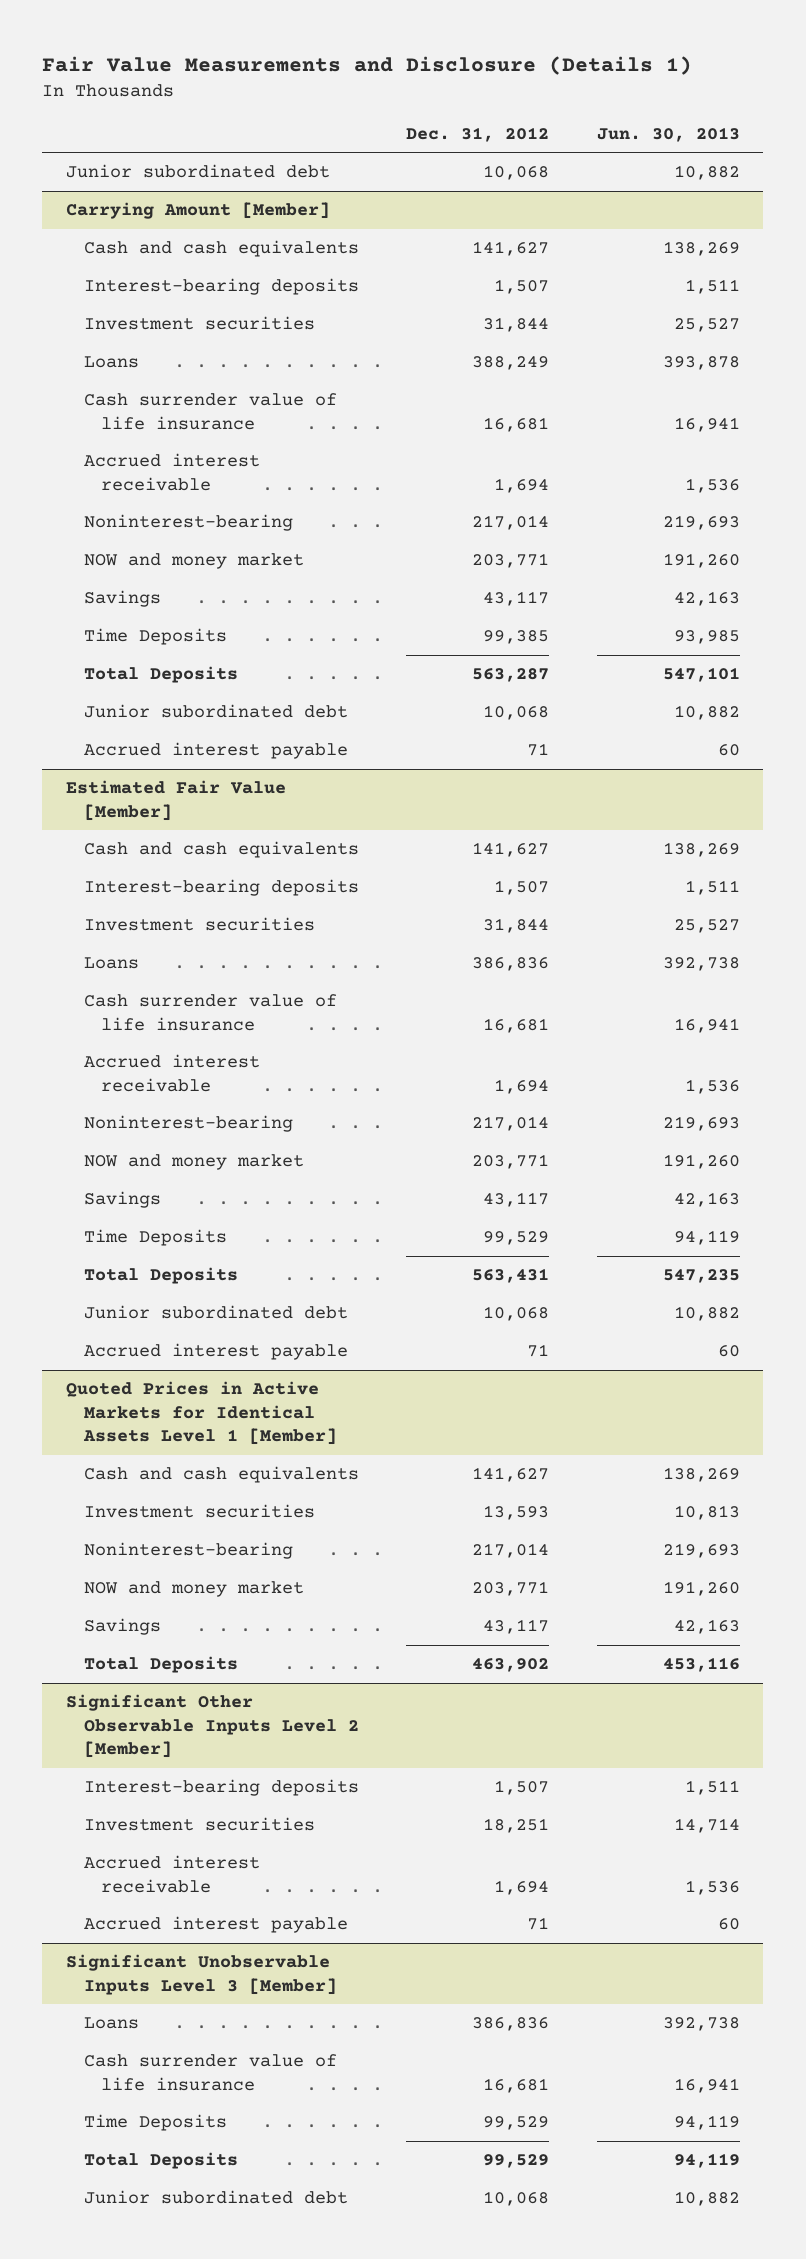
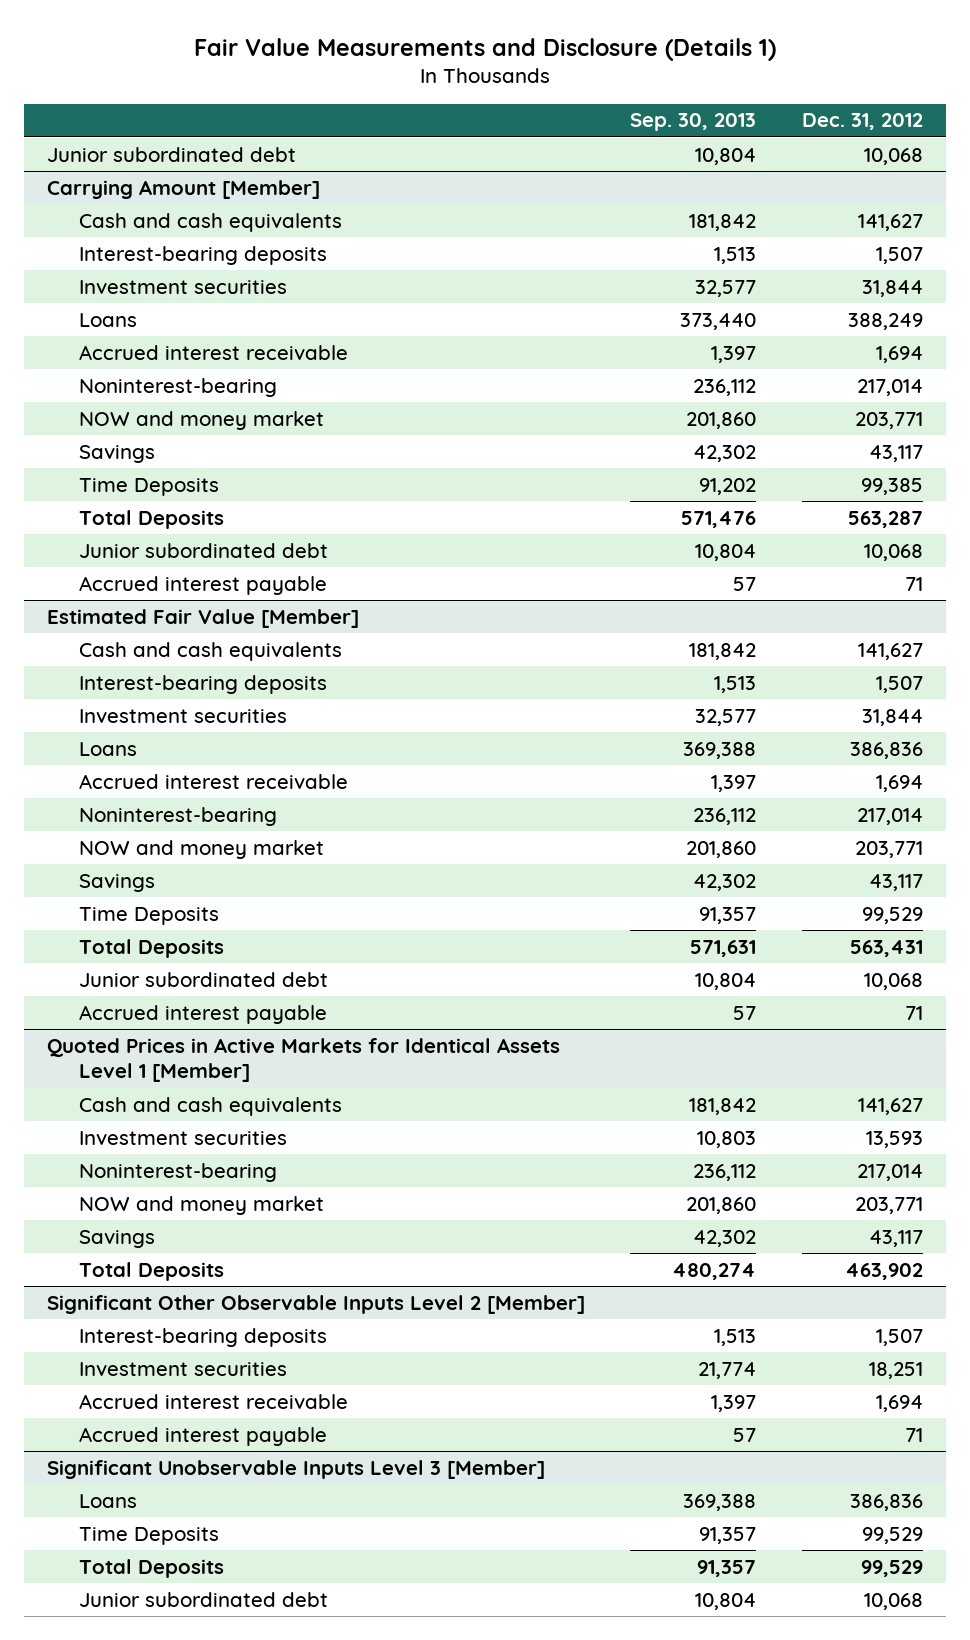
[596,126,740,142] Jun. 30, 2013 -> none
none -> [630,113,757,132] Sep. 30, 2013
[83,393,337,430] Cash surrender value of life insurance -> none
[83,994,337,1031] Cash surrender value of life insurance -> none
[83,2054,337,2091] Cash surrender value of life insurance -> none

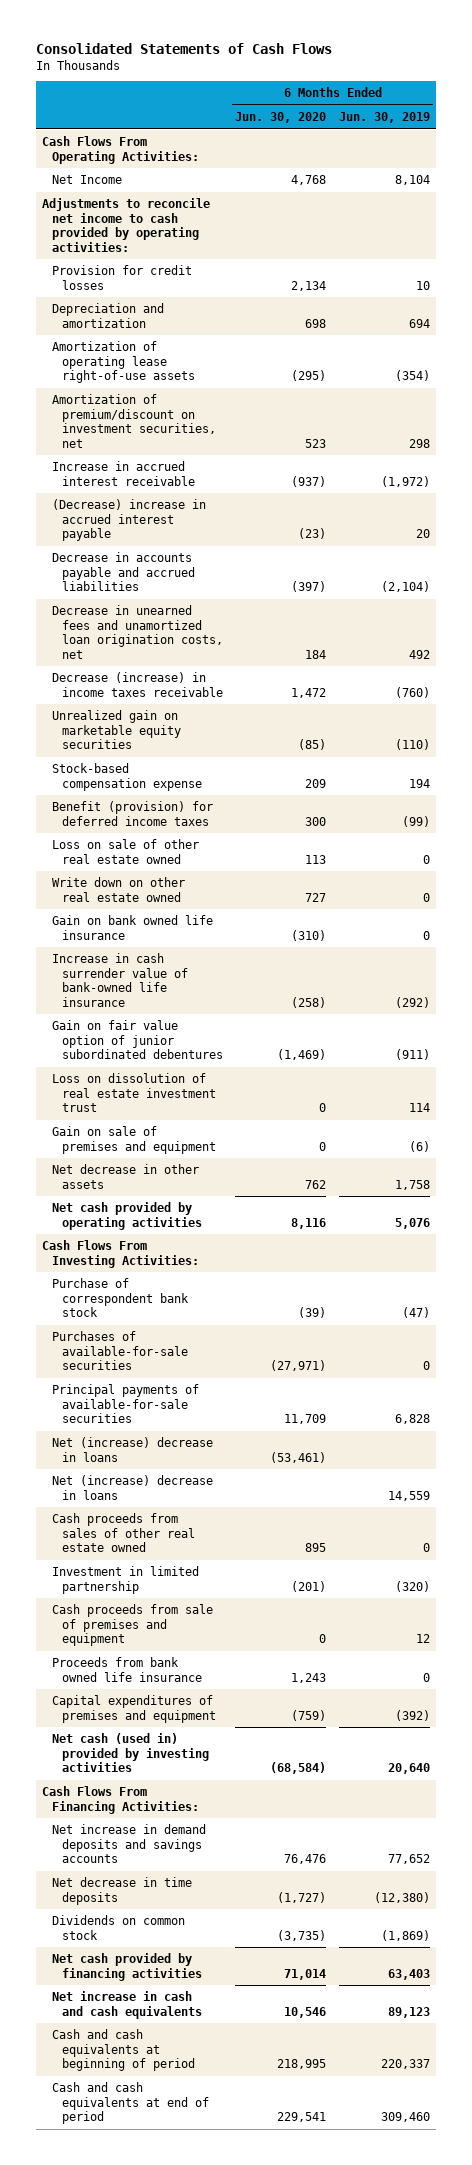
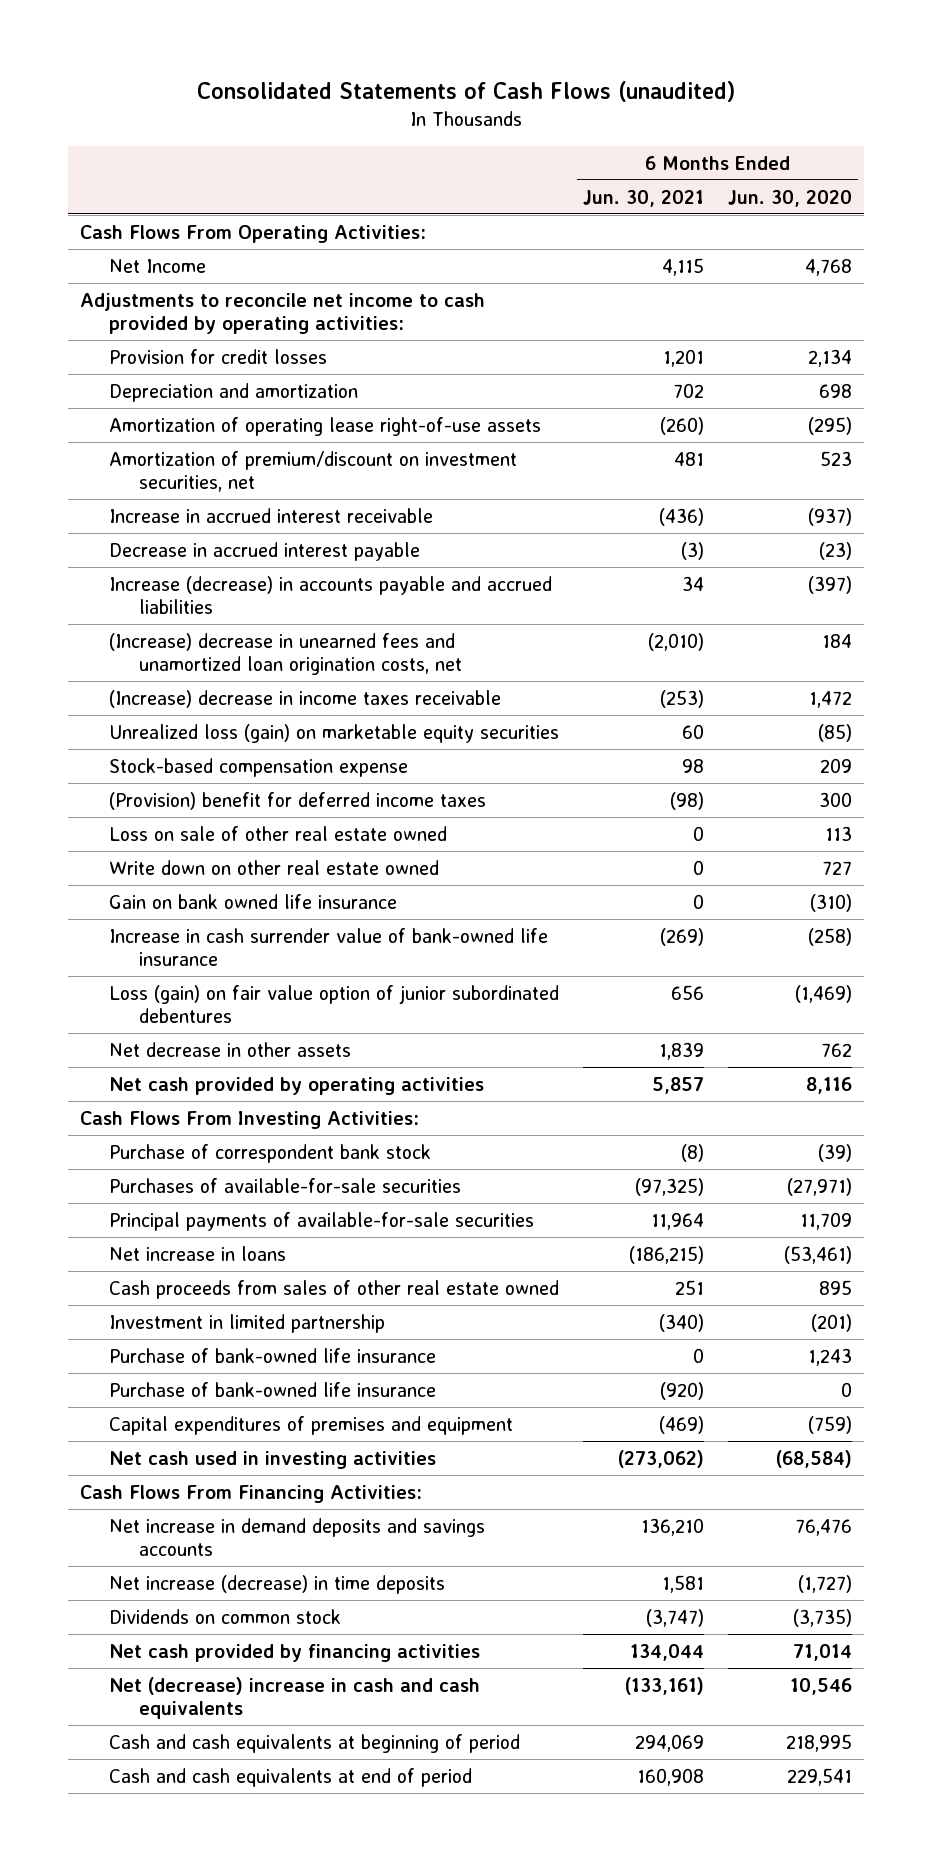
[36,43,333,55] Consolidated Statements of Cash Flows -> [196,80,735,102] Consolidated Statements of Cash Flows (unaudited)
[338,111,430,123] Jun. 30, 2019 -> none
none -> [583,189,705,207] Jun. 30, 2021
[52,499,207,542] (Decrease) increase in accrued interest payable -> [109,541,421,561] Decrease in accrued interest payable
[52,552,196,592] Decrease in accounts payable and accrued liabilities -> [109,575,553,615] Increase (decrease) in accounts payable and accrued liabilities
[52,605,224,659] Decrease in unearned fees and unamortized loan origination costs, net -> [109,632,463,676] (Increase) decrease in unearned fees and unamortized loan origination costs, net
[52,672,224,697] Decrease (increase) in income taxes receivable -> [109,689,502,708] (Increase) decrease in income taxes receivable
[52,710,182,750] Unrealized gain on marketable equity securities -> [109,723,560,743] Unrealized loss (gain) on marketable equity securities
[52,801,214,826] Benefit (provision) for deferred income taxes -> [109,791,487,810] (Provision) benefit for deferred income taxes
[52,1073,217,1113] Loss on dissolution of real estate investment trust -> none
[52,1126,217,1154] Gain on sale of premises and equipment -> none
[52,1020,224,1060] Gain on fair value option of junior subordinated debentures -> [109,984,560,1024] Loss (gain) on fair value option of junior subordinated debentures
[52,1475,214,1500] Net (increase) decrease in loans -> none
[52,1437,214,1462] Net (increase) decrease in loans -> [109,1245,287,1261] Net increase in loans
[52,1604,214,1647] Cash proceeds from sale of premises and equipment -> none
[52,1657,203,1682] Proceeds from bank owned life insurance -> [109,1347,437,1363] Purchase of bank-owned life insurance
none -> [109,1381,437,1397] Purchase of bank-owned life insurance
[52,1733,210,1773] Net cash (used in) provided by investing activities -> [109,1450,437,1469] Net cash used in investing activities
[52,1877,193,1905] Net decrease in time deposits -> [109,1574,446,1594] Net increase (decrease) in time deposits
[52,1991,203,2019] Net increase in cash and cash equivalents -> [109,1676,481,1720] Net (decrease) increase in cash and cash equivalents

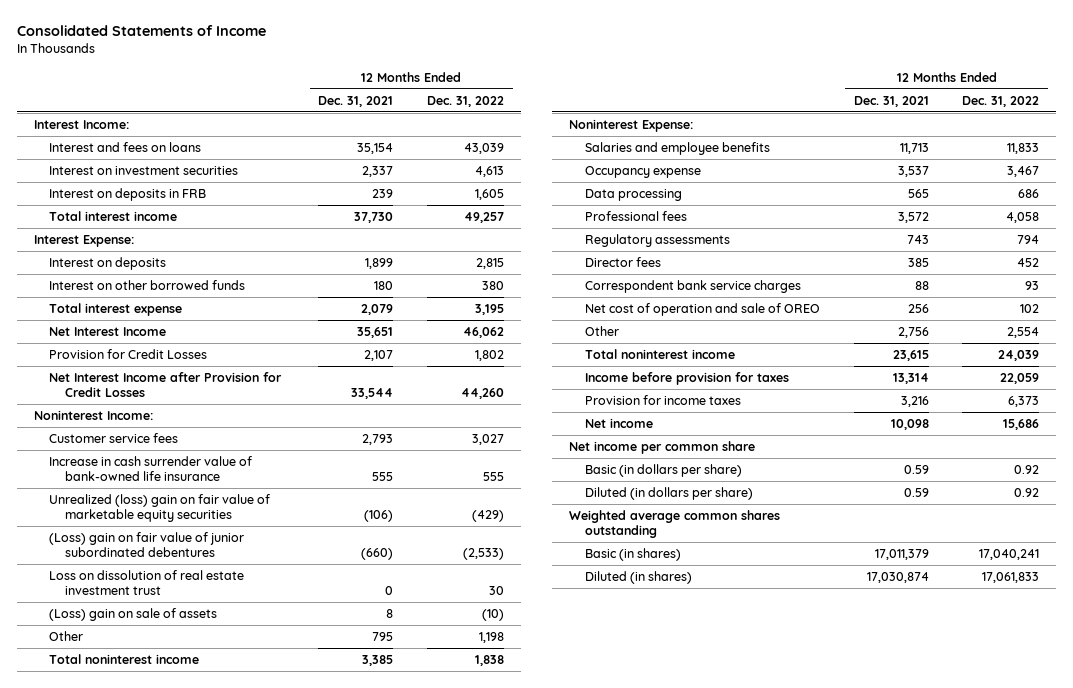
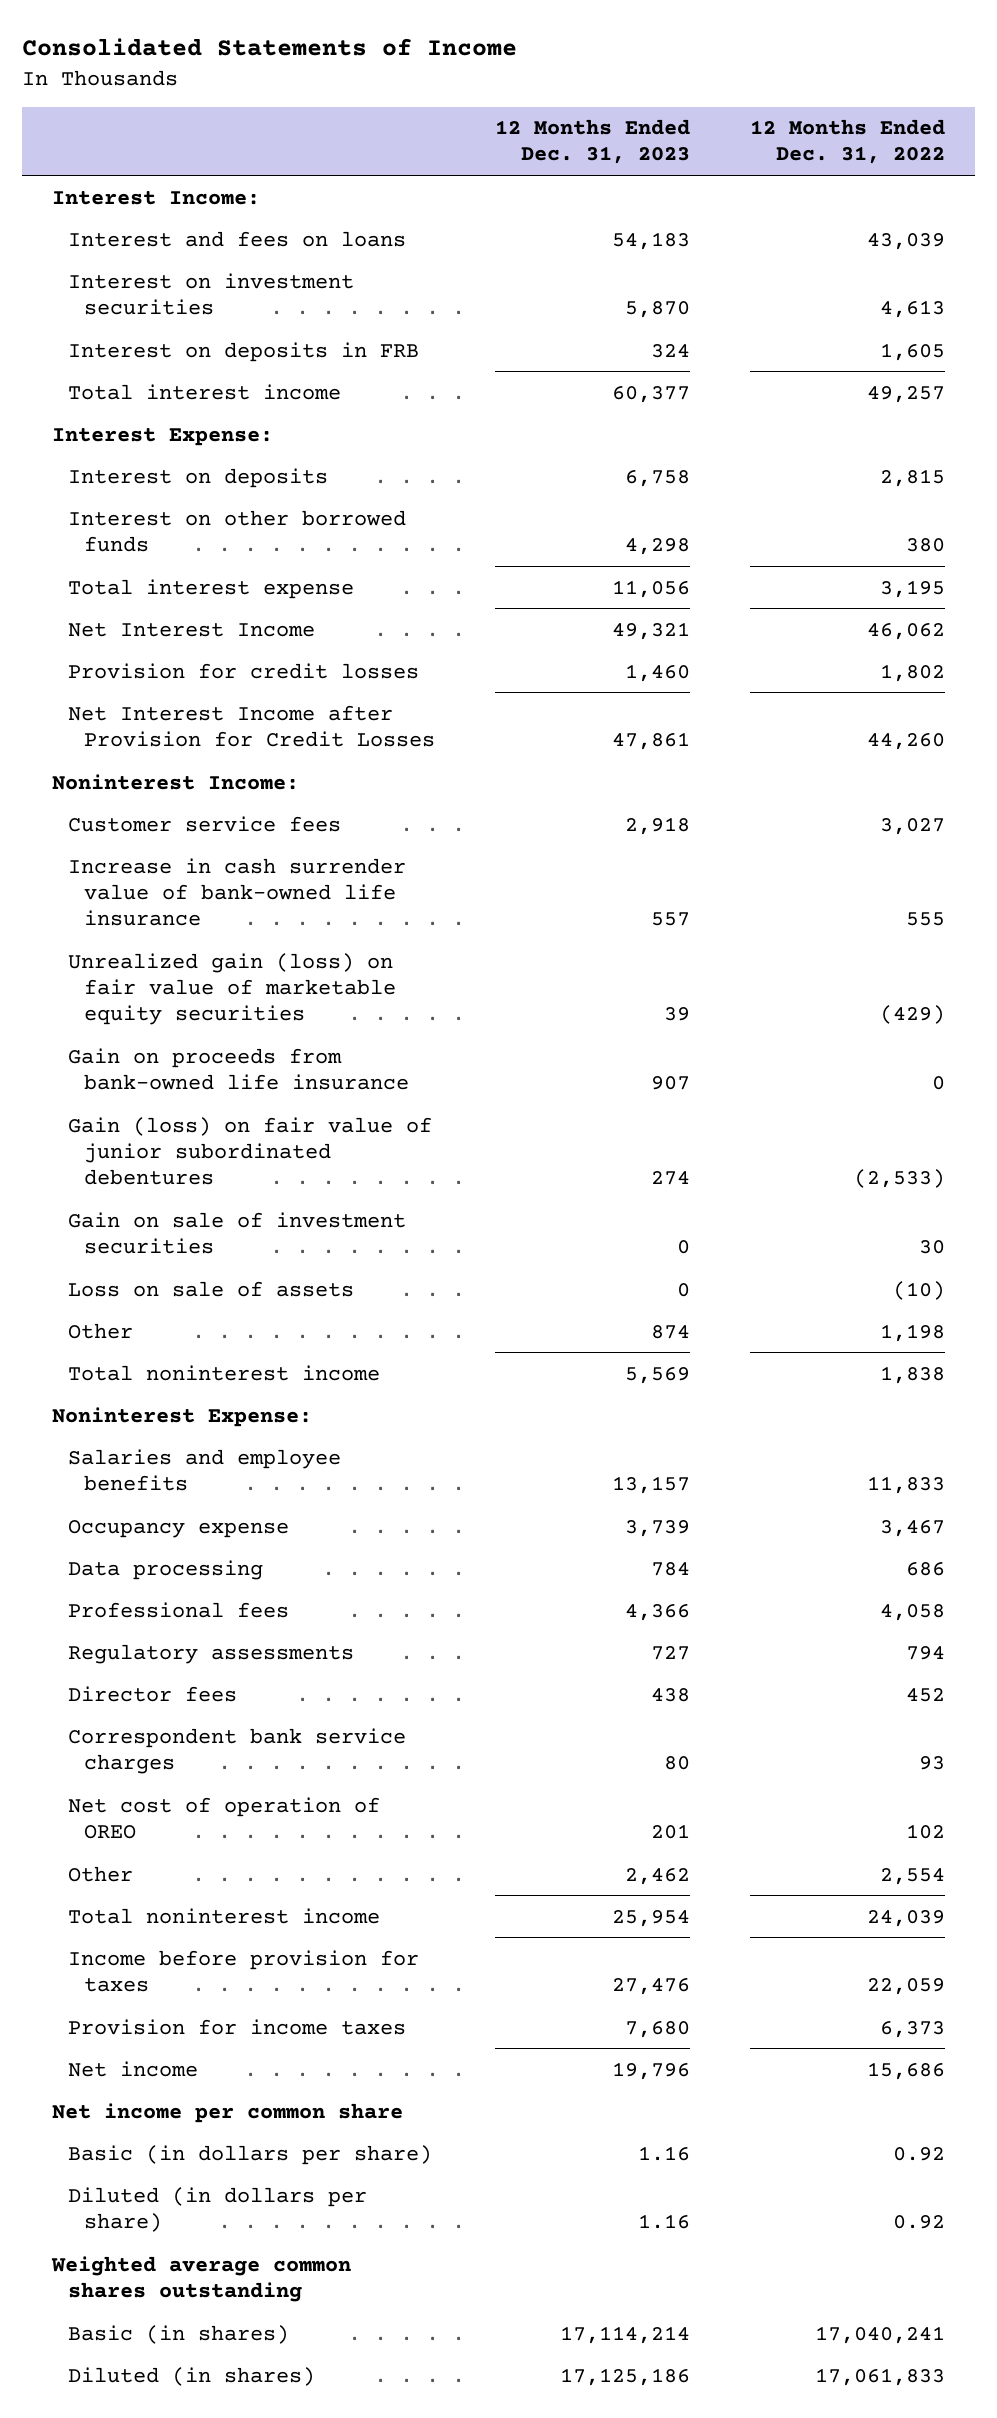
[318,95,394,107] Dec. 31, 2021 -> none
none -> [495,119,691,165] 12 Months Ended Dec. 31, 2023
[49,348,208,359] Provision for Credit Losses -> [67,662,419,679] Provision for credit losses
[49,493,271,523] Unrealized (loss) gain on fair value of marketable equity securities -> [67,952,397,1025] Unrealized gain (loss) on fair value of marketable equity securities
none -> [67,1047,410,1090] Gain on proceeds from bank-owned life insurance
[49,531,245,558] (Loss) gain on fair value of junior subordinated debentures -> [67,1116,432,1185] Gain (loss) on fair value of junior subordinated debentures
[49,569,245,596] Loss on dissolution of real estate investment trust -> [67,1211,406,1254] Gain on sale of investment securities
[49,607,218,621] (Loss) gain on sale of assets -> [67,1280,354,1297] Loss on sale of assets
[584,302,820,316] Net cost of operation and sale of OREO -> [67,1796,380,1839] Net cost of operation of OREO

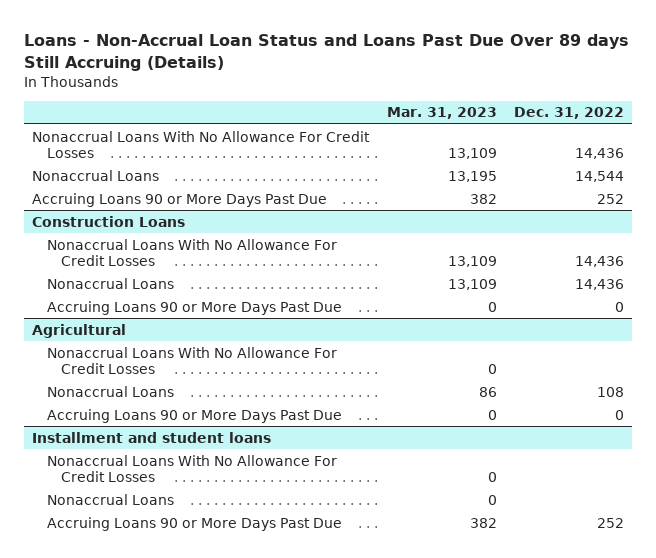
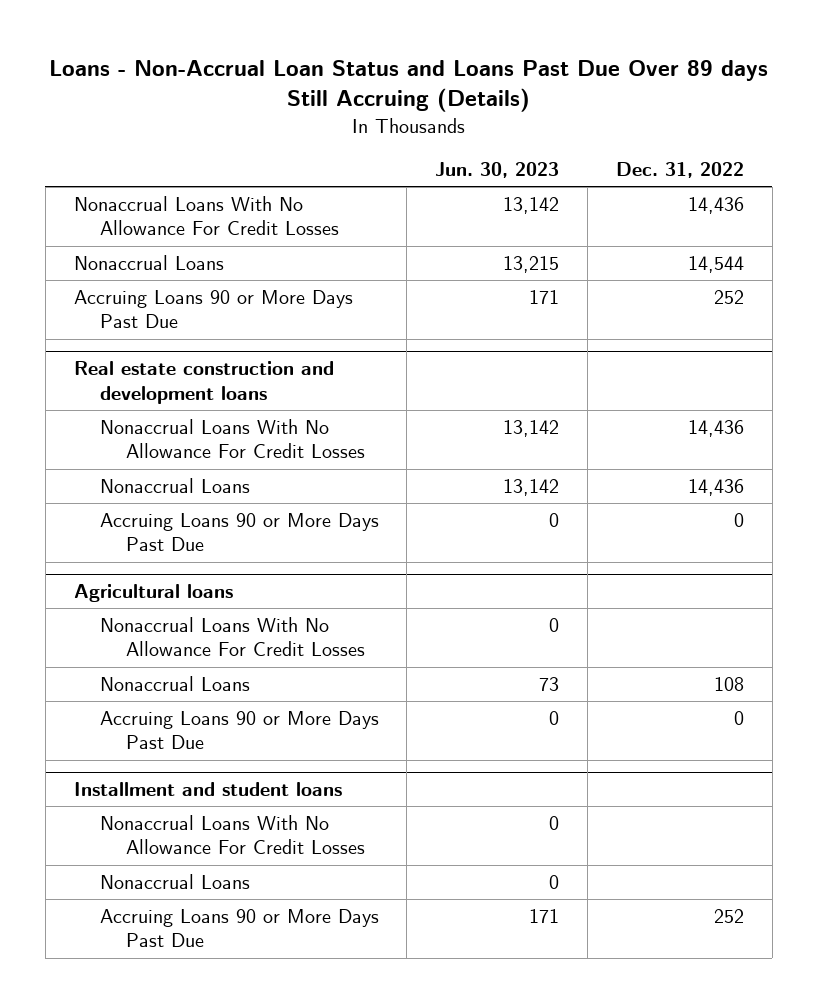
[386,107,497,120] Mar. 31, 2023 -> none
none -> [435,162,560,179] Jun. 30, 2023
[32,215,186,227] Construction Loans -> [73,361,334,404] Real estate construction and development loans
[32,323,127,338] Agricultural -> [73,584,233,603] Agricultural loans

